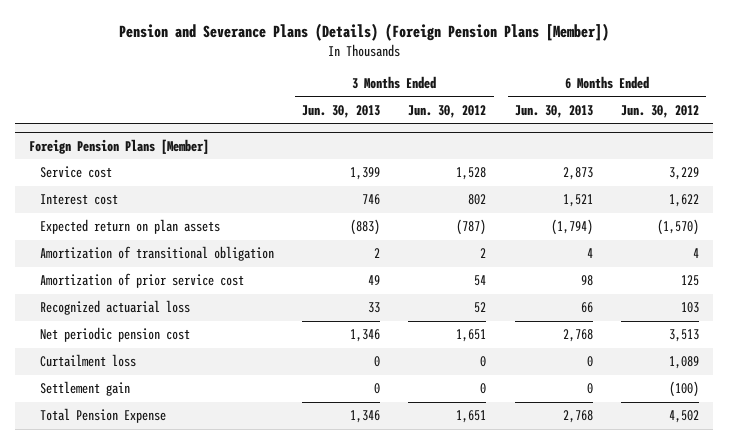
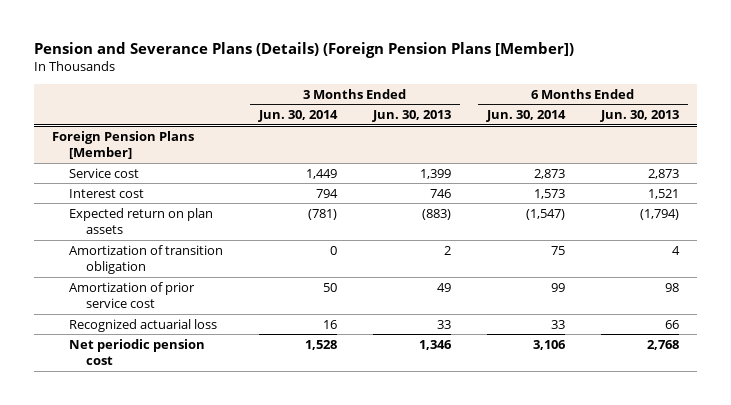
[408,104,487,118] Jun. 30, 2012 -> none
[621,104,700,118] Jun. 30, 2012 -> none
none -> [258,110,339,123] Jun. 30, 2014
none -> [485,110,566,123] Jun. 30, 2014
[39,246,274,262] Amortization of transitional obligation -> [69,244,224,275] Amortization of transition obligation
[39,354,136,368] Curtailment loss -> none
[39,381,130,397] Settlement gain -> none
[39,408,166,424] Total Pension Expense -> none

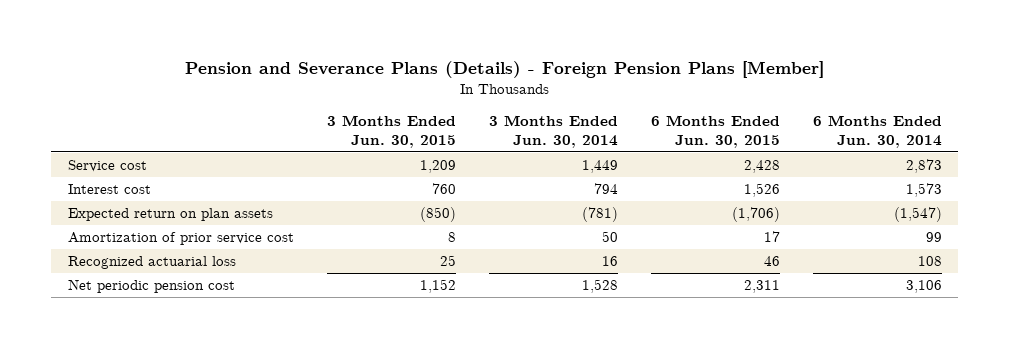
[33,41,574,58] Pension and Severance Plans (Details) (Foreign Pension Plans [Member]) -> [184,61,824,79] Pension and Severance Plans (Details) - Foreign Pension Plans [Member]
[371,110,451,123] Jun. 30, 2013 -> none
[599,110,679,123] Jun. 30, 2013 -> none
none -> [326,115,456,149] 3 Months Ended Jun. 30, 2015
none -> [650,115,780,149] 6 Months Ended Jun. 30, 2015
[51,130,194,160] Foreign Pension Plans [Member] -> none
[69,244,224,275] Amortization of transition obligation -> none
[550,319,565,329] 33 -> [917,255,942,266] 108

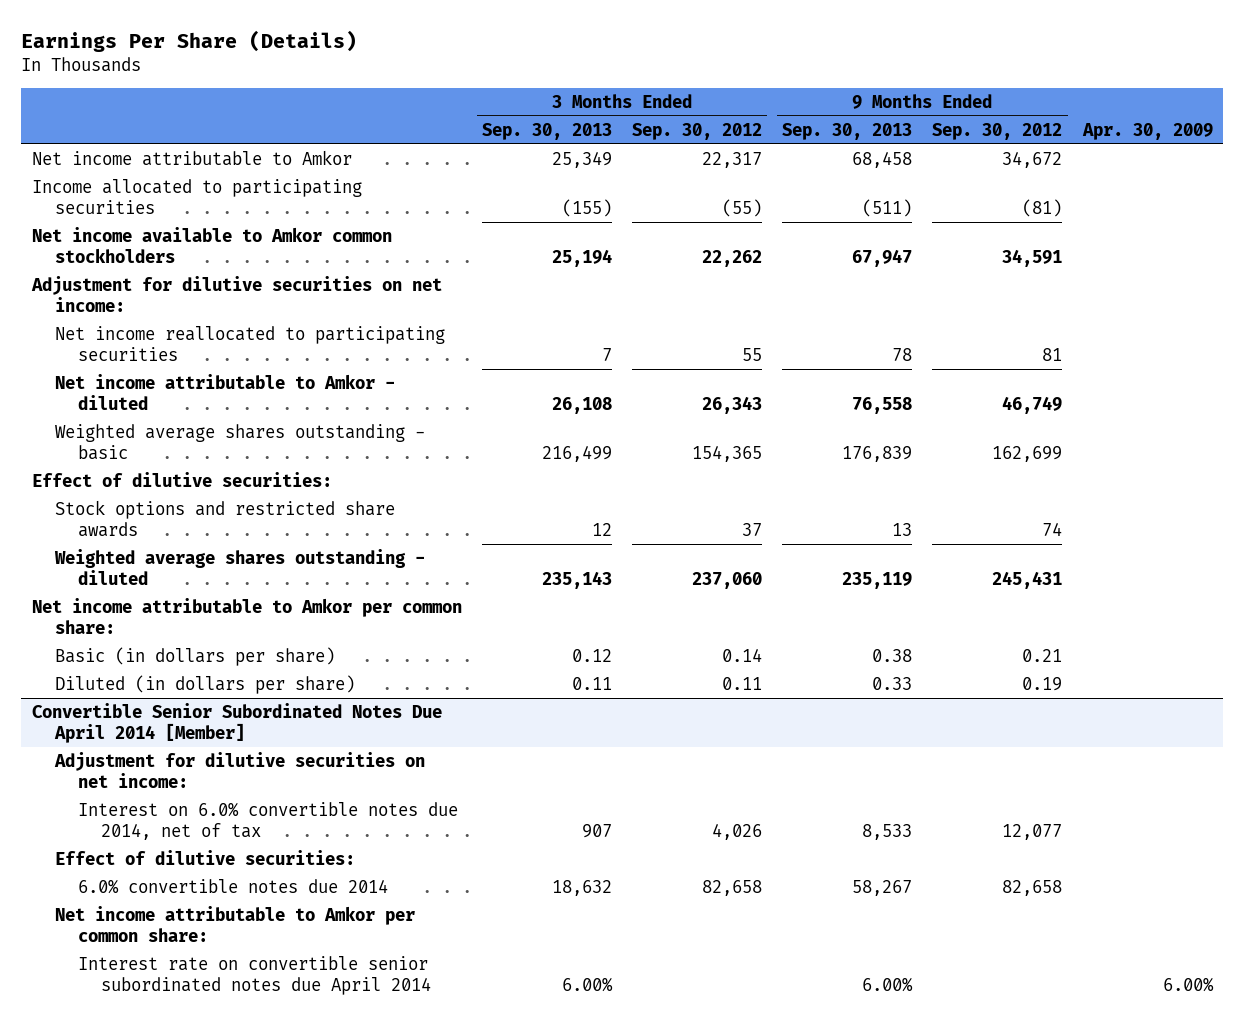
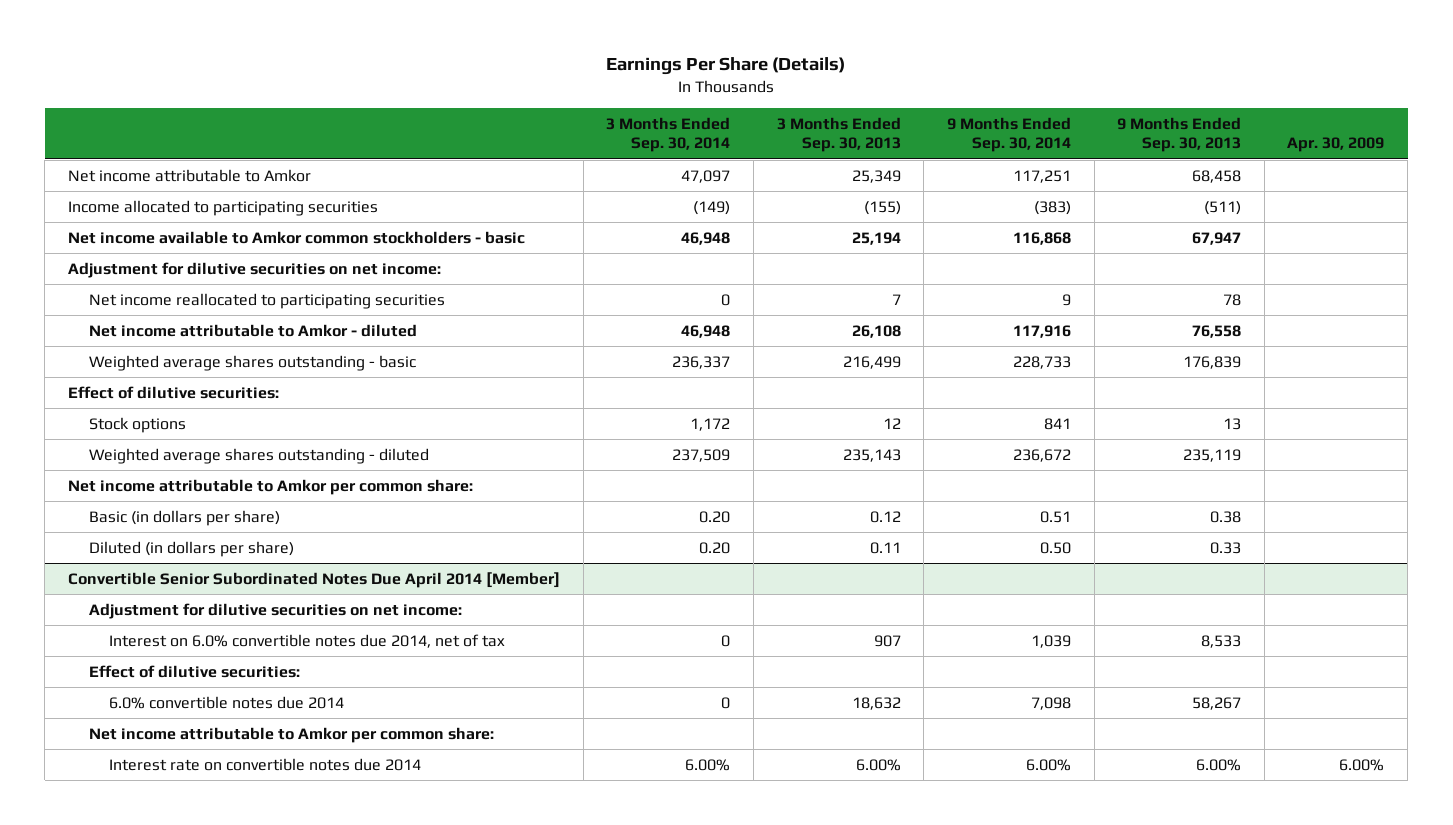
[632,122,763,140] Sep. 30, 2012 -> none
[932,122,1063,140] Sep. 30, 2012 -> none
none -> [606,116,731,153] 3 Months Ended Sep. 30, 2014
none -> [946,116,1071,153] 9 Months Ended Sep. 30, 2014
[31,226,392,264] Net income available to Amkor common stockholders -> [68,230,526,244] Net income available to Amkor common stockholders - basic
[54,499,395,538] Stock options and restricted share awards -> [88,416,186,433] Stock options
[77,955,431,996] Interest rate on convertible senior subordinated notes due April 2014 -> [109,757,422,771] Interest rate on convertible notes due 2014

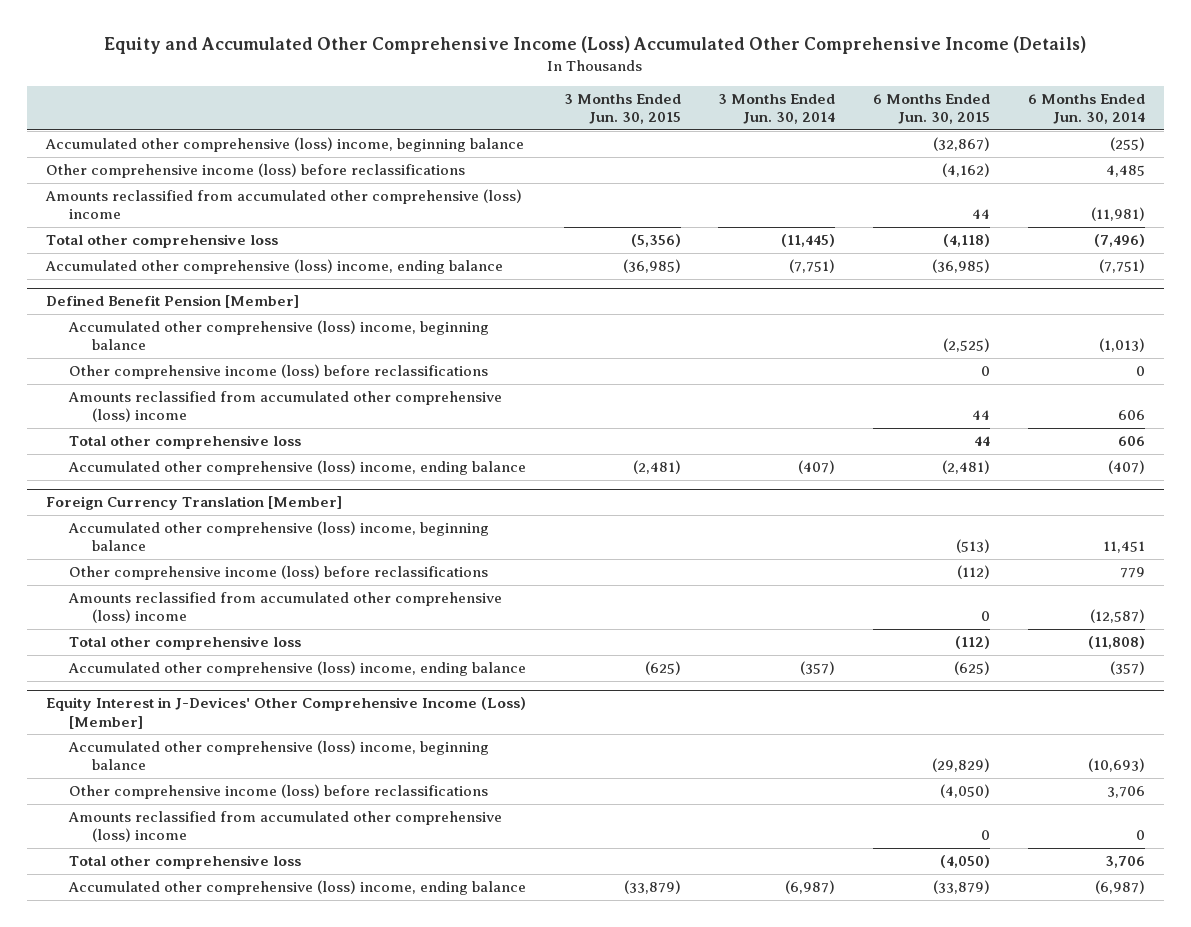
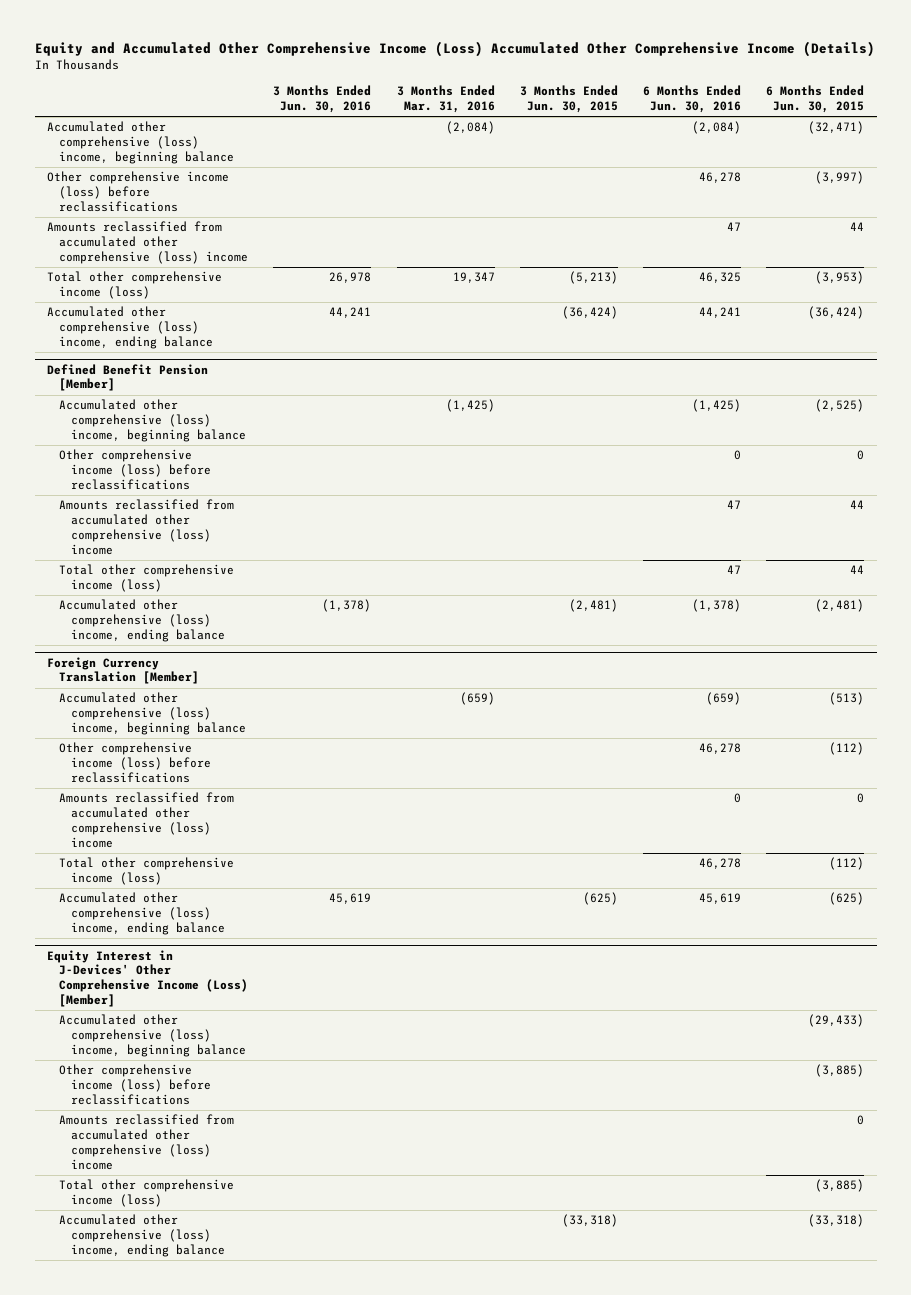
[718,93,836,125] 3 Months Ended Jun. 30, 2014 -> none
[1027,93,1145,125] 6 Months Ended Jun. 30, 2014 -> none
none -> [273,85,372,114] 3 Months Ended Jun. 30, 2016
none -> [396,85,495,114] 3 Months Ended Mar. 31, 2016
none -> [642,85,741,114] 6 Months Ended Jun. 30, 2016
[933,136,991,151] (32,867) -> [808,121,865,135] (32,471)
[942,162,991,177] (4,162) -> [815,171,865,185] (3,997)
[45,233,278,248] Total other comprehensive loss -> [47,271,223,300] Total other comprehensive income (loss)
[630,233,681,247] (5,356) -> [568,271,618,285] (5,213)
[943,233,991,247] (4,118) -> [815,271,865,285] (3,953)
[622,258,681,273] (36,985) -> [561,306,618,320] (36,424)
[932,258,991,273] (36,985) -> [808,306,865,320] (36,424)
[69,434,302,449] Total other comprehensive loss -> [59,564,235,593] Total other comprehensive income (loss)
[69,635,302,650] Total other comprehensive loss -> [59,857,235,886] Total other comprehensive income (loss)
[932,758,991,773] (29,829) -> [808,1014,865,1028] (29,433)
[940,783,991,798] (4,050) -> [815,1064,865,1078] (3,885)
[69,854,302,869] Total other comprehensive loss -> [59,1179,235,1208] Total other comprehensive income (loss)
[940,854,991,868] (4,050) -> [815,1179,865,1193] (3,885)
[623,879,681,894] (33,879) -> [561,1214,618,1228] (33,318)
[933,879,991,894] (33,879) -> [808,1214,865,1228] (33,318)

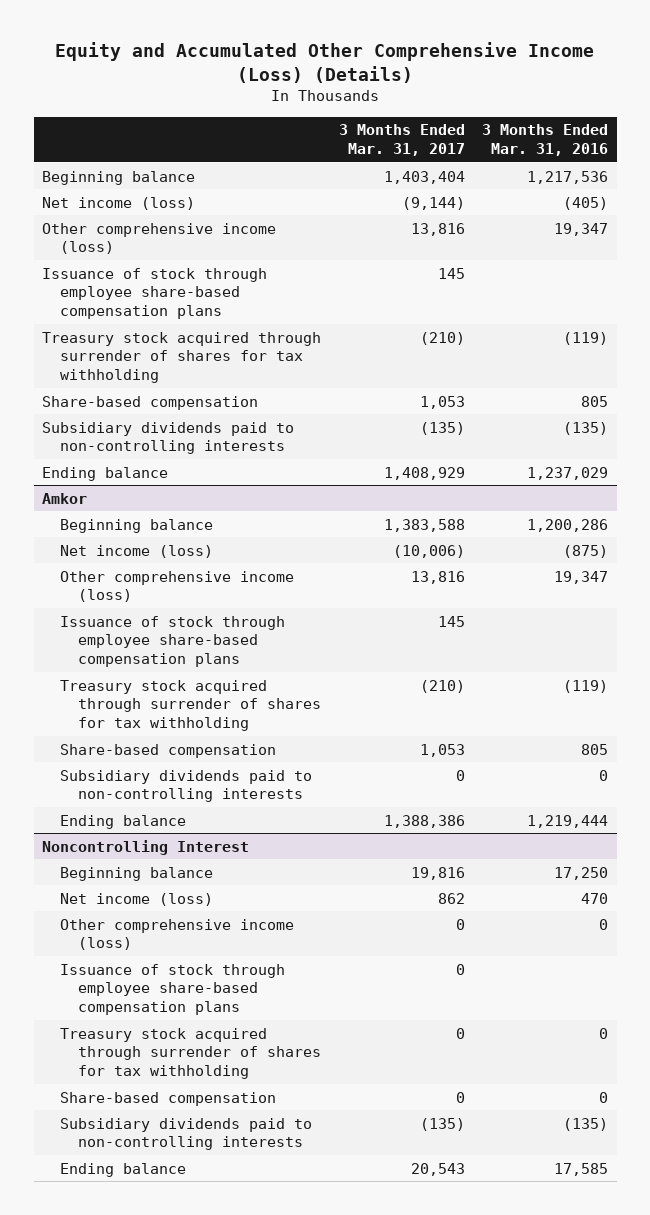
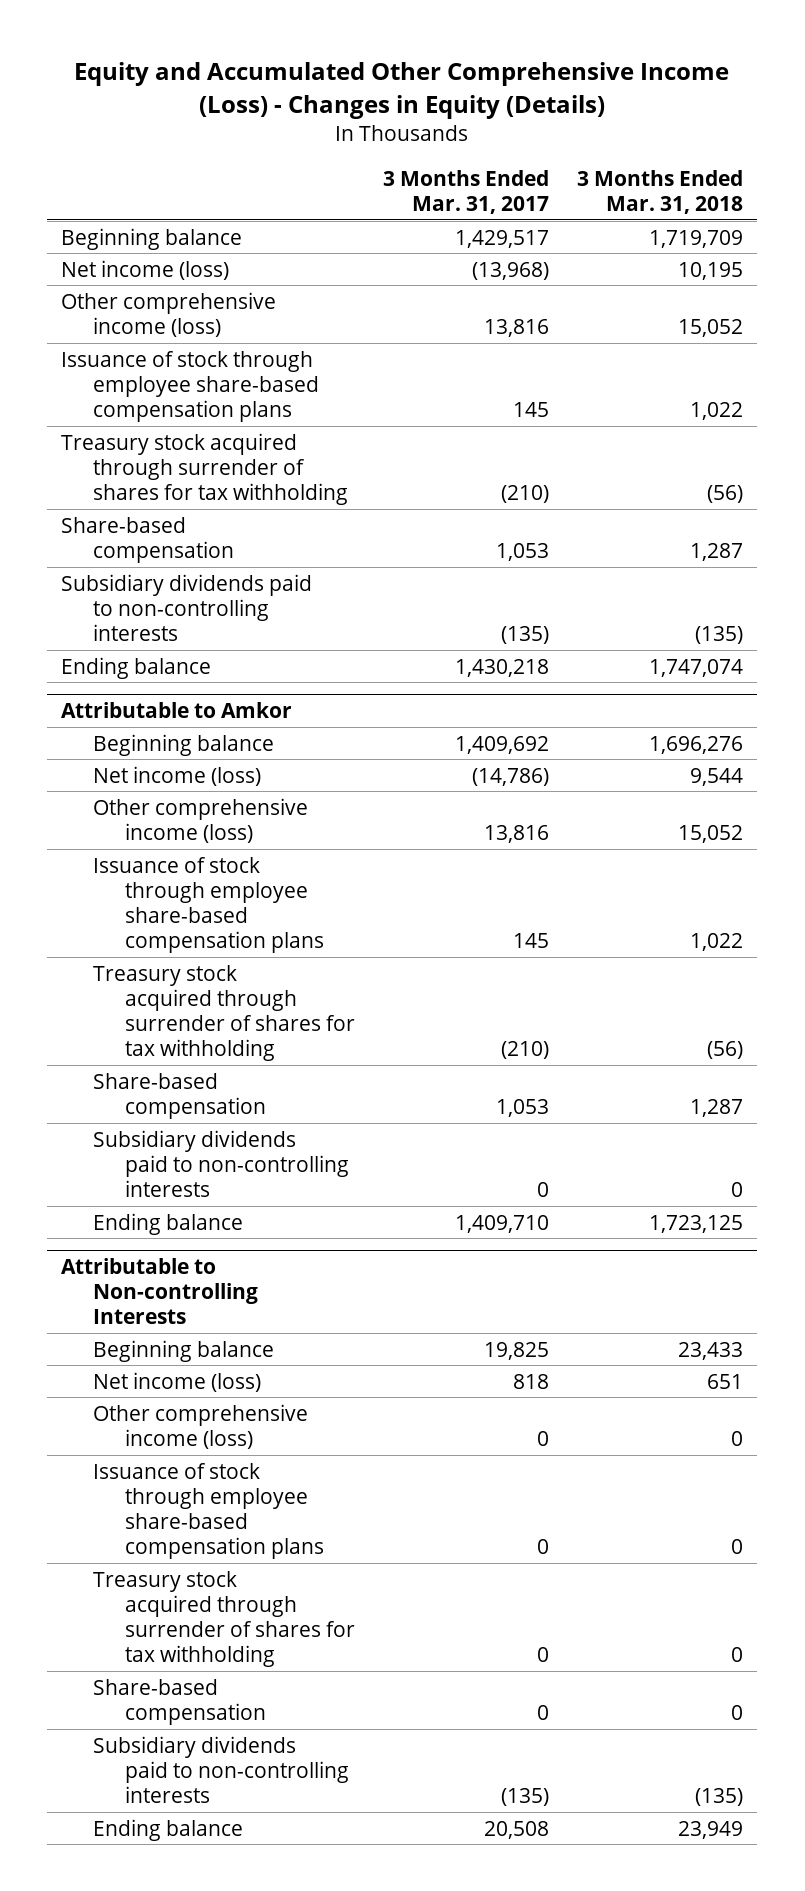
[55,42,595,83] Equity and Accumulated Other Comprehensive Income (Loss) (Details) -> [74,62,730,119] Equity and Accumulated Other Comprehensive Income (Loss) - Changes in Equity (Details)
[481,124,608,157] 3 Months Ended Mar. 31, 2016 -> none
none -> [577,169,744,214] 3 Months Ended Mar. 31, 2018
[383,170,465,184] 1,403,404 -> [455,229,550,248] 1,429,517
[401,196,465,210] (9,144) -> [472,261,550,280] (13,968)
[383,466,465,480] 1,408,929 -> [455,658,550,677] 1,430,218
[42,492,88,504] Amkor -> [61,702,293,719] Attributable to Amkor
[383,518,465,532] 1,383,588 -> [455,735,550,754] 1,409,692
[392,544,465,558] (10,006) -> [472,767,550,786] (14,786)
[383,814,465,828] 1,388,386 -> [455,1214,550,1233] 1,409,710
[42,839,250,855] Noncontrolling Interest -> [61,1258,259,1325] Attributable to Non-controlling Interests
[410,866,465,880] 19,816 -> [484,1341,550,1360] 19,825
[437,892,465,904] 862 -> [513,1373,550,1389] 818
[410,1162,465,1176] 20,543 -> [484,1820,550,1839] 20,508

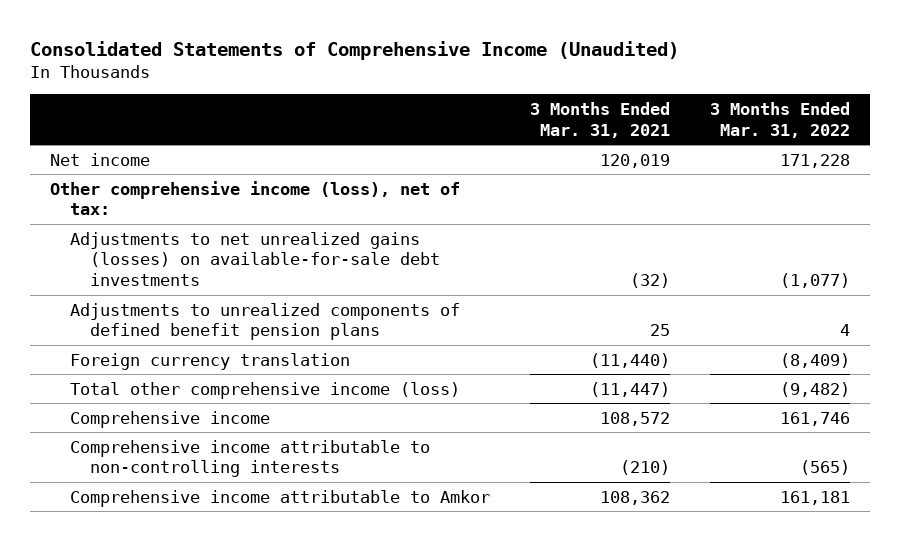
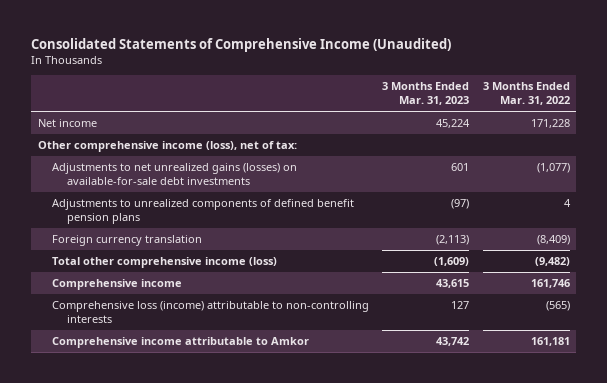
[529,101,670,138] 3 Months Ended Mar. 31, 2021 -> none
none -> [382,82,470,106] 3 Months Ended Mar. 31, 2023
[70,439,431,478] Comprehensive income attributable to non-controlling interests -> [52,301,370,324] Comprehensive loss (income) attributable to non-controlling interests

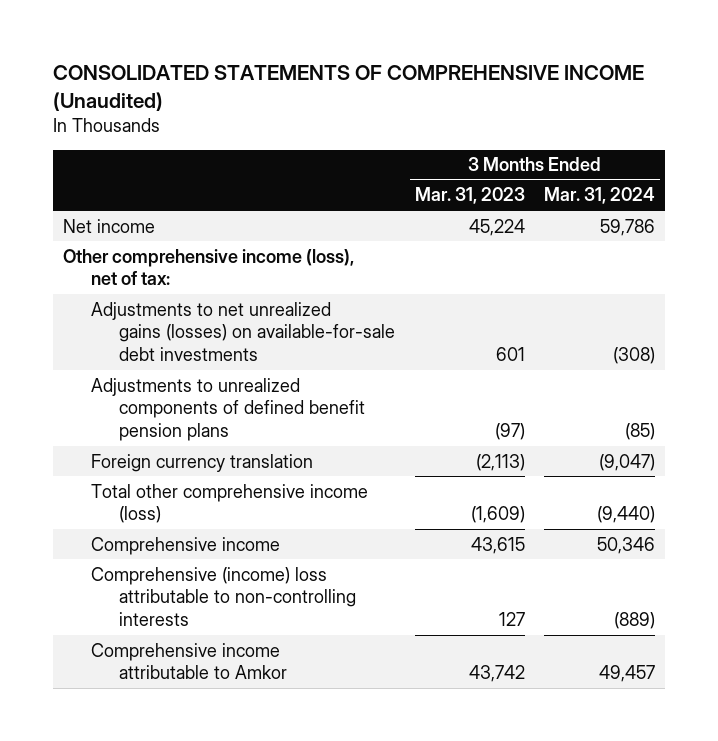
[31,37,452,52] Consolidated Statements of Comprehensive Income (Unaudited) -> [52,65,644,111] CONSOLIDATED STATEMENTS OF COMPREHENSIVE INCOME (Unaudited)
[482,82,570,106] 3 Months Ended Mar. 31, 2022 -> none
none -> [544,187,656,205] Mar. 31, 2024
[52,301,370,324] Comprehensive loss (income) attributable to non-controlling interests -> [90,566,357,627] Comprehensive (income) loss attributable to non-controlling interests

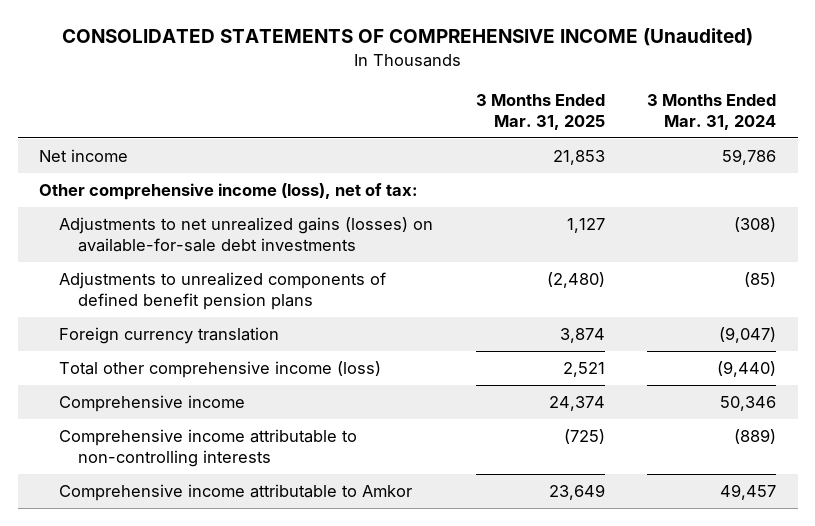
[414,187,525,205] Mar. 31, 2023 -> none
none -> [475,93,605,130] 3 Months Ended Mar. 31, 2025
[90,566,357,627] Comprehensive (income) loss attributable to non-controlling interests -> [58,429,357,468] Comprehensive income attributable to non-controlling interests

